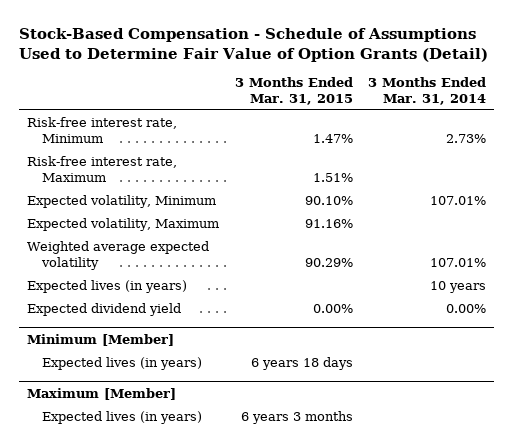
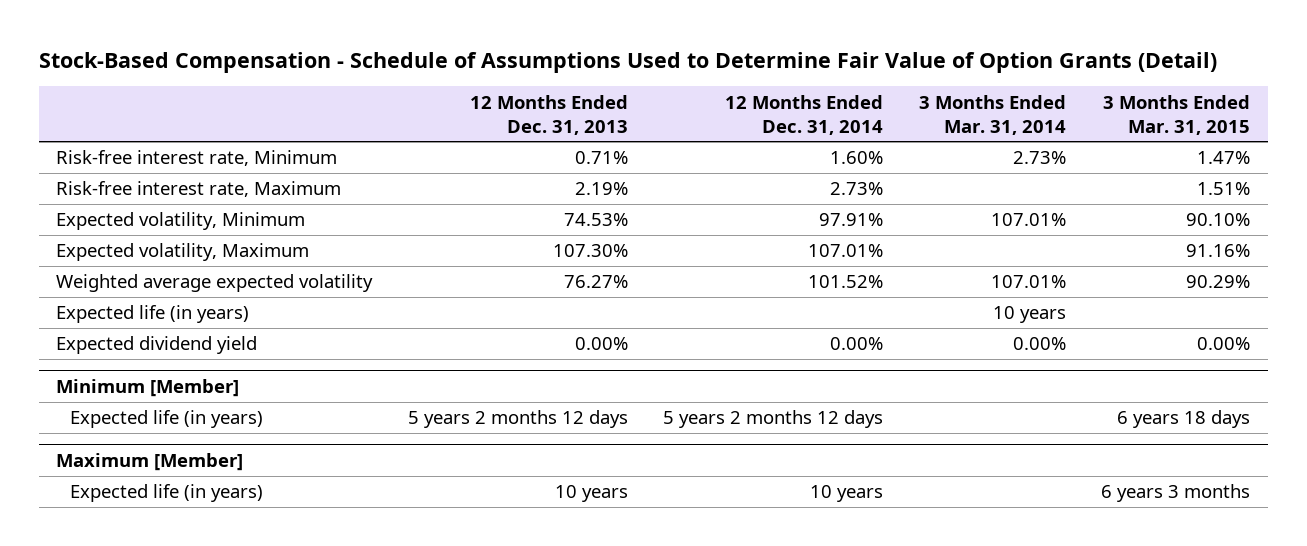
none -> [469,94,628,135] 12 Months Ended Dec. 31, 2013
none -> [725,94,884,135] 12 Months Ended Dec. 31, 2014
[26,280,187,294] Expected lives (in years) -> [56,305,250,324] Expected life (in years)
[42,357,203,371] Expected lives (in years) -> [69,410,263,429] Expected life (in years)
[42,411,203,425] Expected lives (in years) -> [69,484,263,503] Expected life (in years)

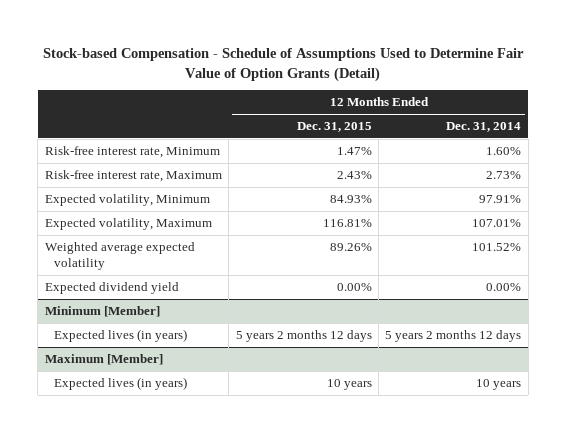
[38,51,1217,73] Stock-Based Compensation - Schedule of Assumptions Used to Determine Fair Value of Option Grants (Detail) -> [43,47,525,82] Stock-based Compensation - Schedule of Assumptions Used to Determine Fair Value of Option Grants (Detail)
[469,94,628,135] 12 Months Ended Dec. 31, 2013 -> none
[918,94,1066,135] 3 Months Ended Mar. 31, 2014 -> none
[1103,94,1251,135] 3 Months Ended Mar. 31, 2015 -> none
none -> [296,122,372,133] Dec. 31, 2015
[56,305,250,324] Expected life (in years) -> none
[69,410,263,429] Expected life (in years) -> [54,329,188,343] Expected lives (in years)
[69,484,263,503] Expected life (in years) -> [54,377,188,391] Expected lives (in years)

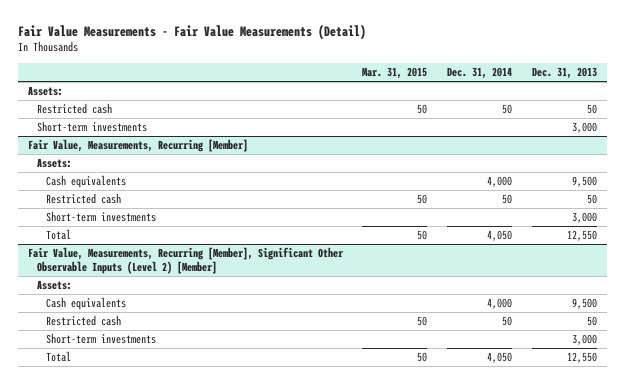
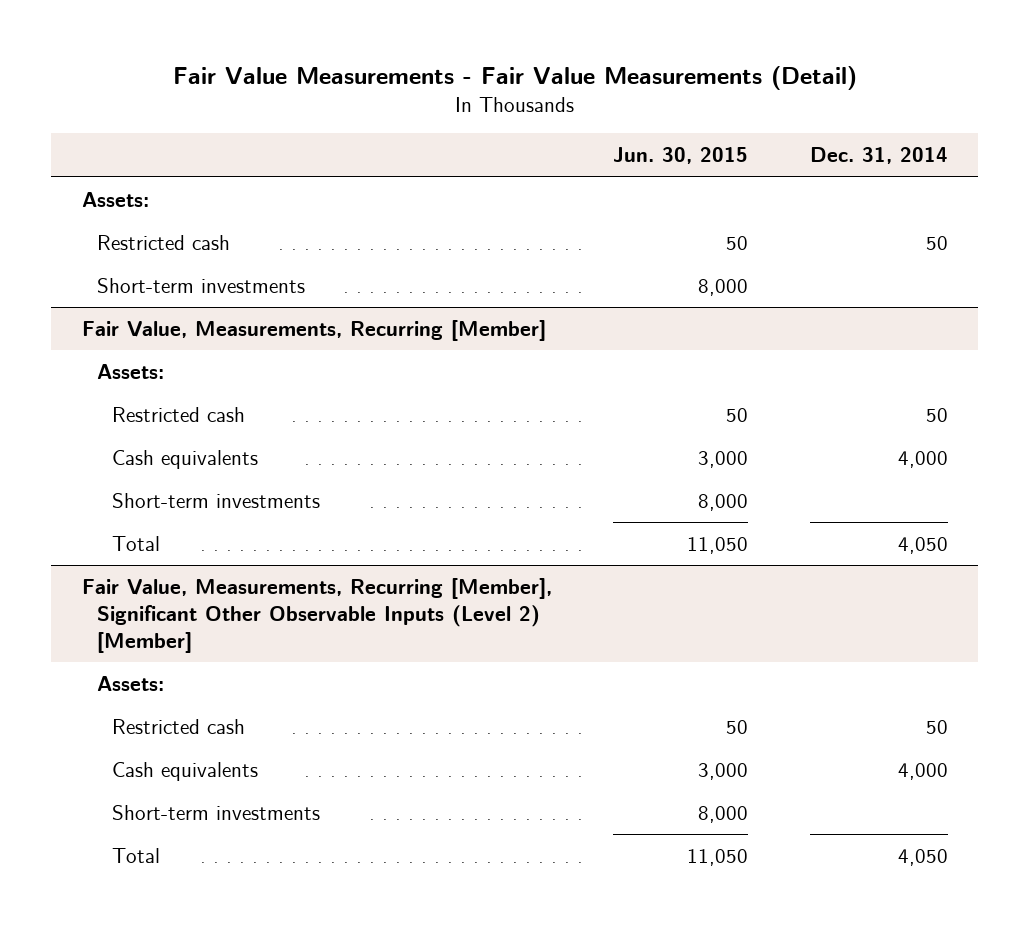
[362,67,428,80] Mar. 31, 2015 -> none
[532,67,598,80] Dec. 31, 2013 -> none
none -> [613,147,749,165] Jun. 30, 2015
[45,175,126,189] Cash equivalents -> [111,449,258,469] Cash equivalents
[45,297,126,311] Cash equivalents -> [111,761,258,781] Cash equivalents

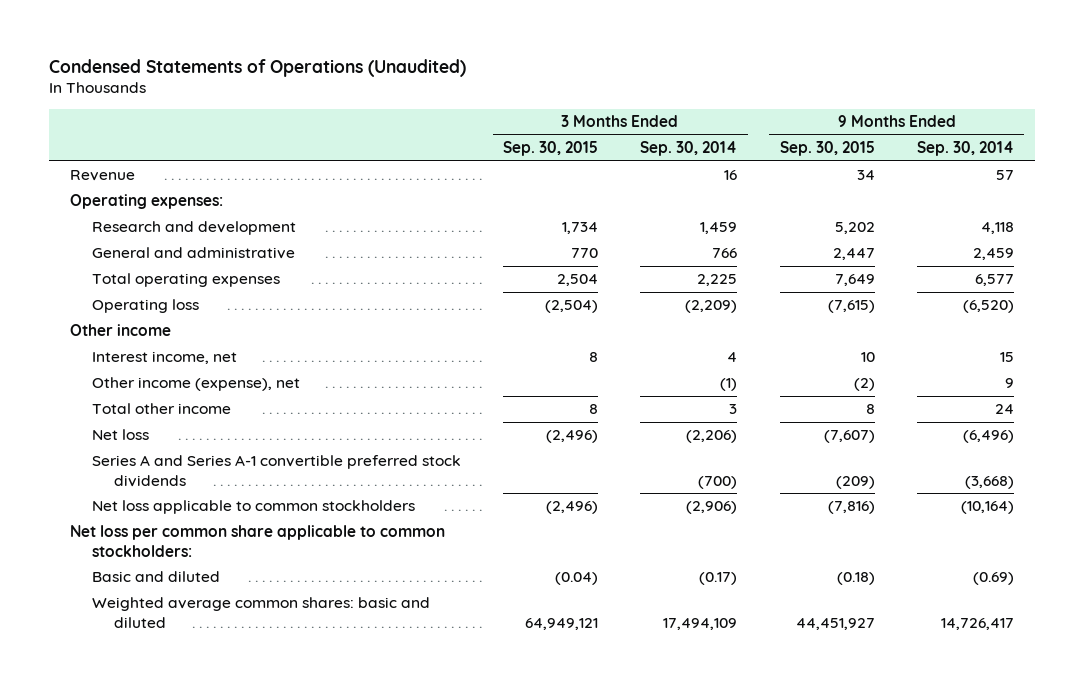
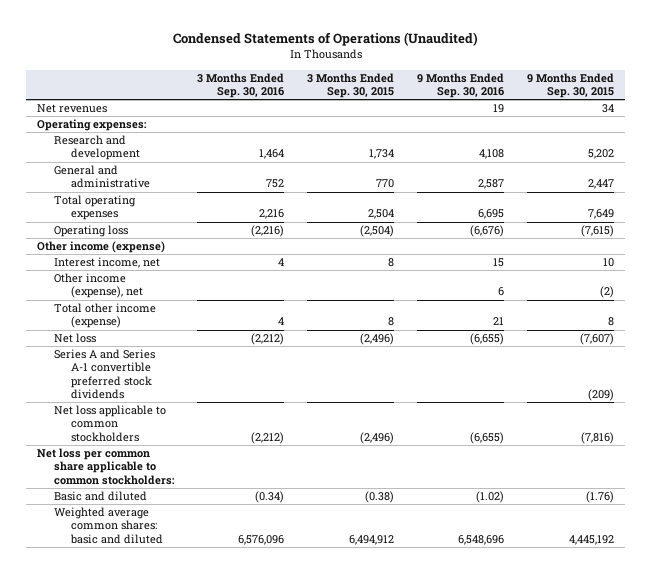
[640,141,738,157] Sep. 30, 2014 -> none
[916,141,1014,157] Sep. 30, 2014 -> none
none -> [197,72,285,98] 3 Months Ended Sep. 30, 2016
none -> [416,72,504,98] 9 Months Ended Sep. 30, 2016
[69,170,135,182] Revenue -> none
none -> [37,104,108,114] Net revenues
[69,324,171,337] Other income -> [37,241,166,254] Other income (expense)
[91,403,231,415] Total other income -> [54,303,157,329] Total other income (expense)
[555,572,599,586] (0.04) -> [365,491,395,504] (0.38)
[836,572,875,586] (0.18) -> [585,491,614,504] (1.76)
[525,617,599,630] 64,949,121 -> [349,534,395,545] 6,494,912
[795,617,875,630] 44,451,927 -> [568,534,614,545] 4,445,192

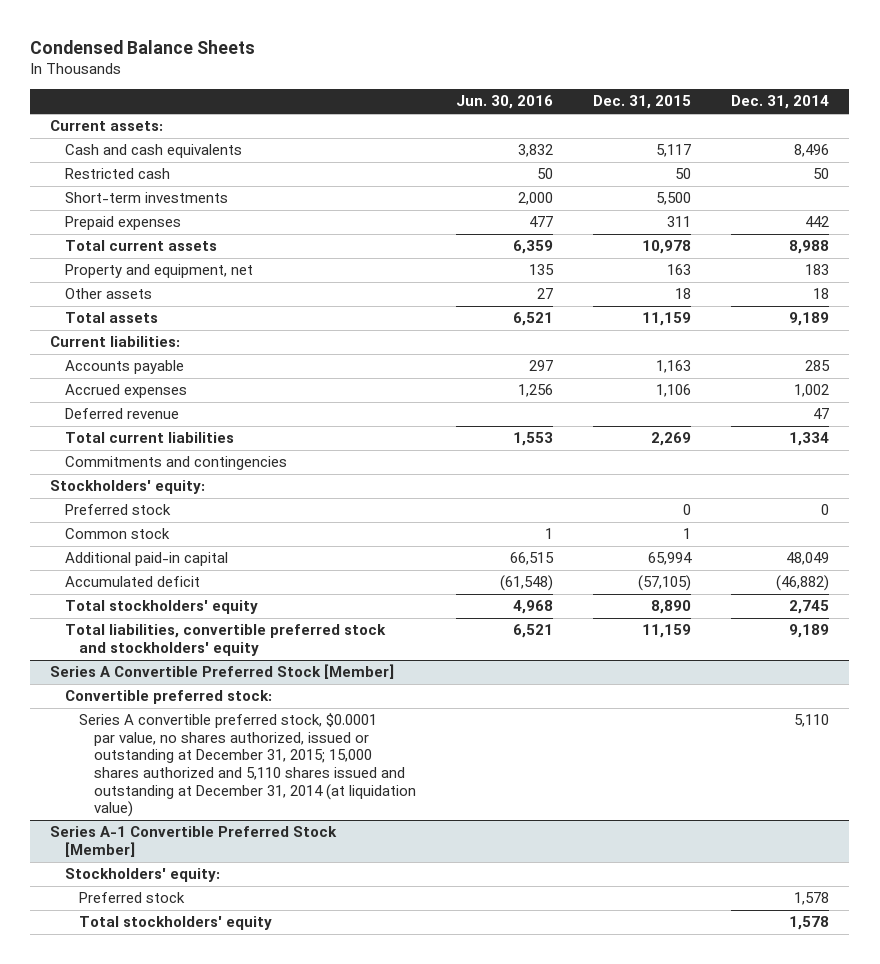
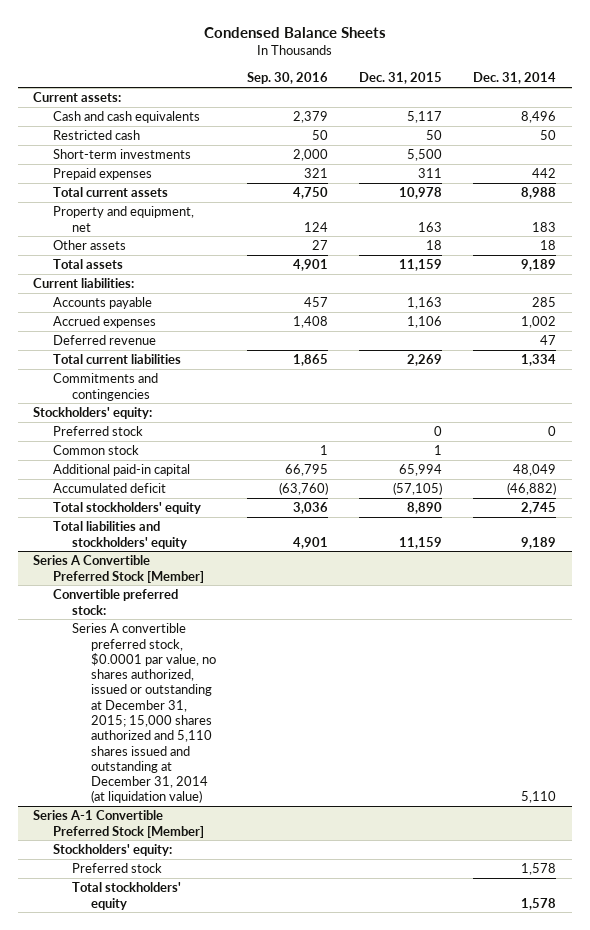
[455,95,553,110] Jun. 30, 2016 -> none
none -> [247,72,329,85] Sep. 30, 2016
[64,624,386,656] Total liabilities, convertible preferred stock and stockholders' equity -> [52,521,188,549] Total liabilities and stockholders' equity

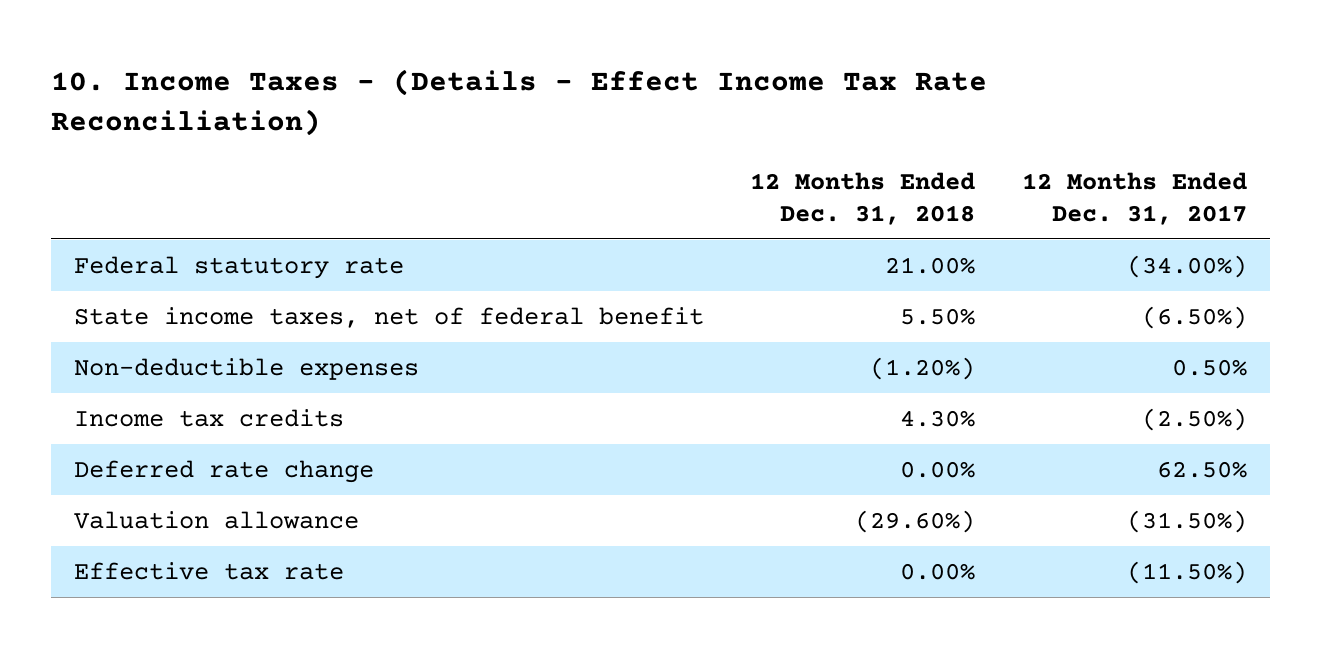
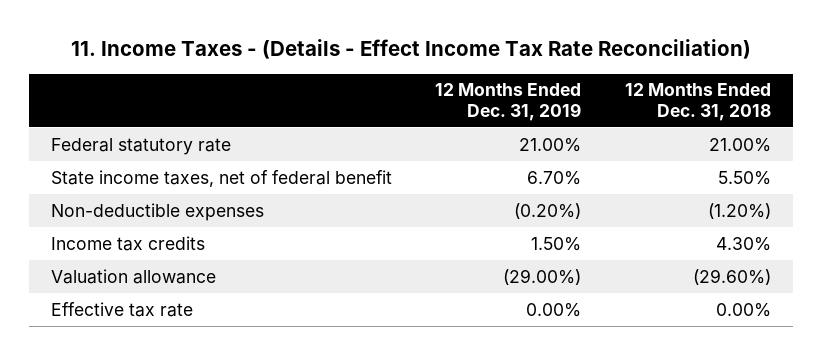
[50,69,987,137] 10. Income Taxes - (Details - Effect Income Tax Rate Reconciliation) -> [70,39,751,60] 11. Income Taxes - (Details - Effect Income Tax Rate Reconciliation)
[1021,171,1247,225] 12 Months Ended Dec. 31, 2017 -> none
none -> [435,83,582,121] 12 Months Ended Dec. 31, 2019
[73,459,374,483] Deferred rate change -> none

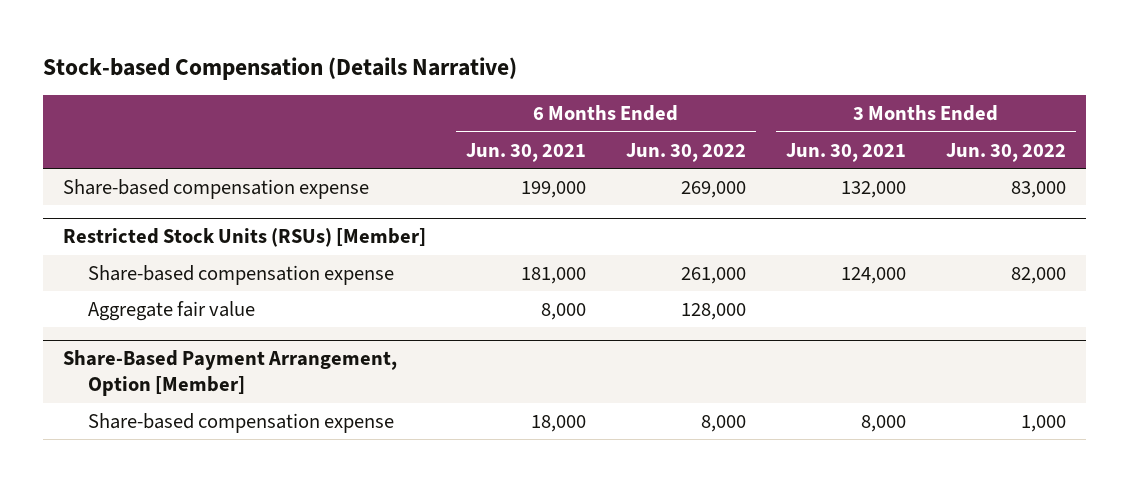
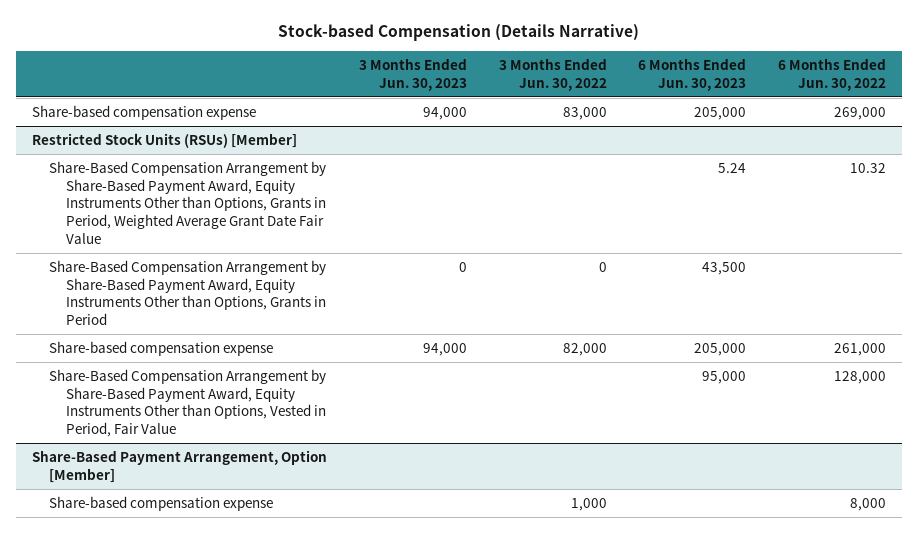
[466,142,587,162] Jun. 30, 2021 -> none
[786,142,907,162] Jun. 30, 2021 -> none
none -> [358,58,467,91] 3 Months Ended Jun. 30, 2023
none -> [638,58,747,91] 6 Months Ended Jun. 30, 2023
none -> [49,161,327,244] Share-Based Compensation Arrangement by Share-Based Payment Award, Equity Instruments Other than Options, Grants in Period, Weighted Average Grant Date Fair Value
none -> [49,260,327,326] Share-Based Compensation Arrangement by Share-Based Payment Award, Equity Instruments Other than Options, Grants in Period
[88,301,256,322] Aggregate fair value -> [49,369,327,438] Share-Based Compensation Arrangement by Share-Based Payment Award, Equity Instruments Other than Options, Vested in Period, Fair Value

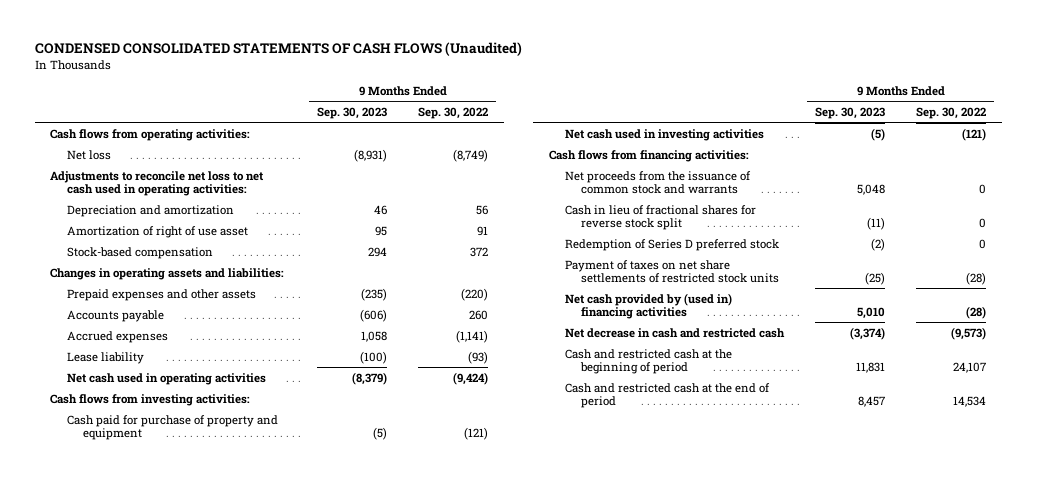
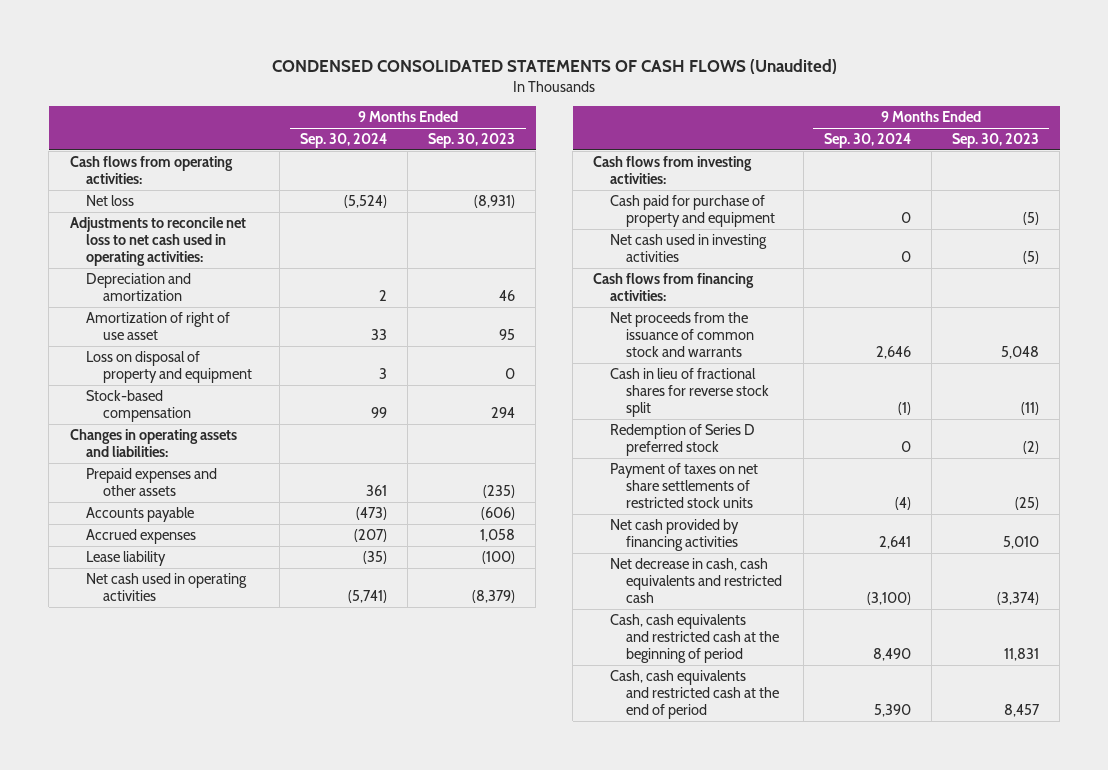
[418,107,489,120] Sep. 30, 2022 -> none
none -> [300,133,388,149] Sep. 30, 2024
none -> [86,351,252,384] Loss on disposal of property and equipment
[564,292,732,320] Net cash provided by (used in) financing activities -> [609,519,739,552] Net cash provided by financing activities
[564,327,785,338] Net decrease in cash and restricted cash -> [609,558,783,604] Net decrease in cash, cash equivalents and restricted cash
[564,348,732,375] Cash and restricted cash at the beginning of period -> [609,614,780,664] Cash, cash equivalents and restricted cash at the beginning of period
[564,382,770,409] Cash and restricted cash at the end of period -> [609,670,780,720] Cash, cash equivalents and restricted cash at the end of period

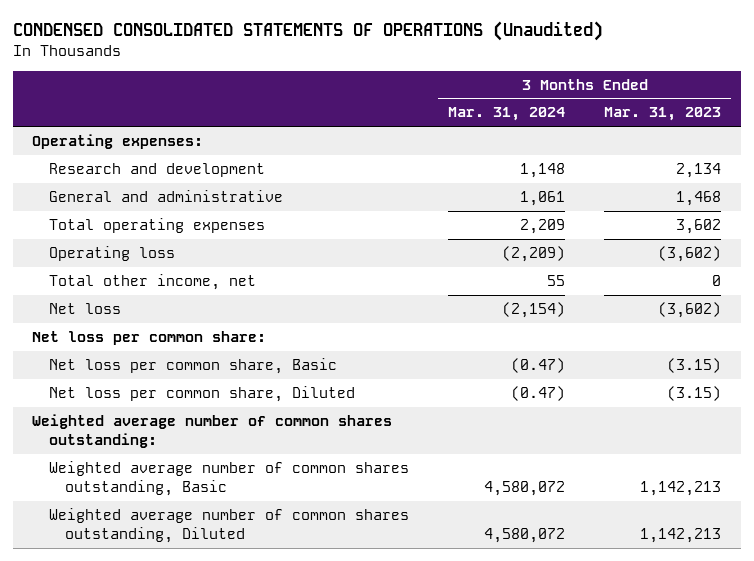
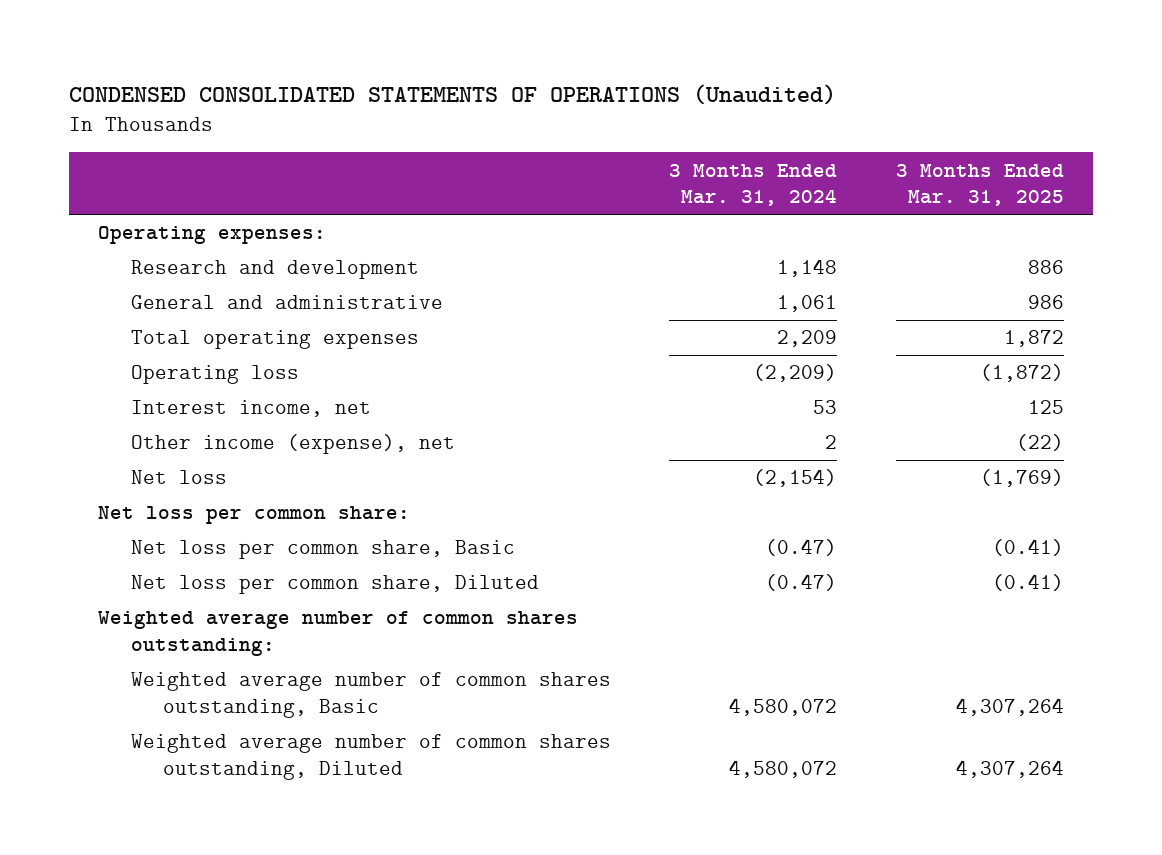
[604,107,722,122] Mar. 31, 2023 -> none
none -> [895,163,1064,207] 3 Months Ended Mar. 31, 2025
none -> [130,400,371,418] Interest income, net
[48,274,256,291] Total other income, net -> [130,434,455,455] Other income (expense), net
[547,275,566,287] 55 -> [825,435,838,450] 2

